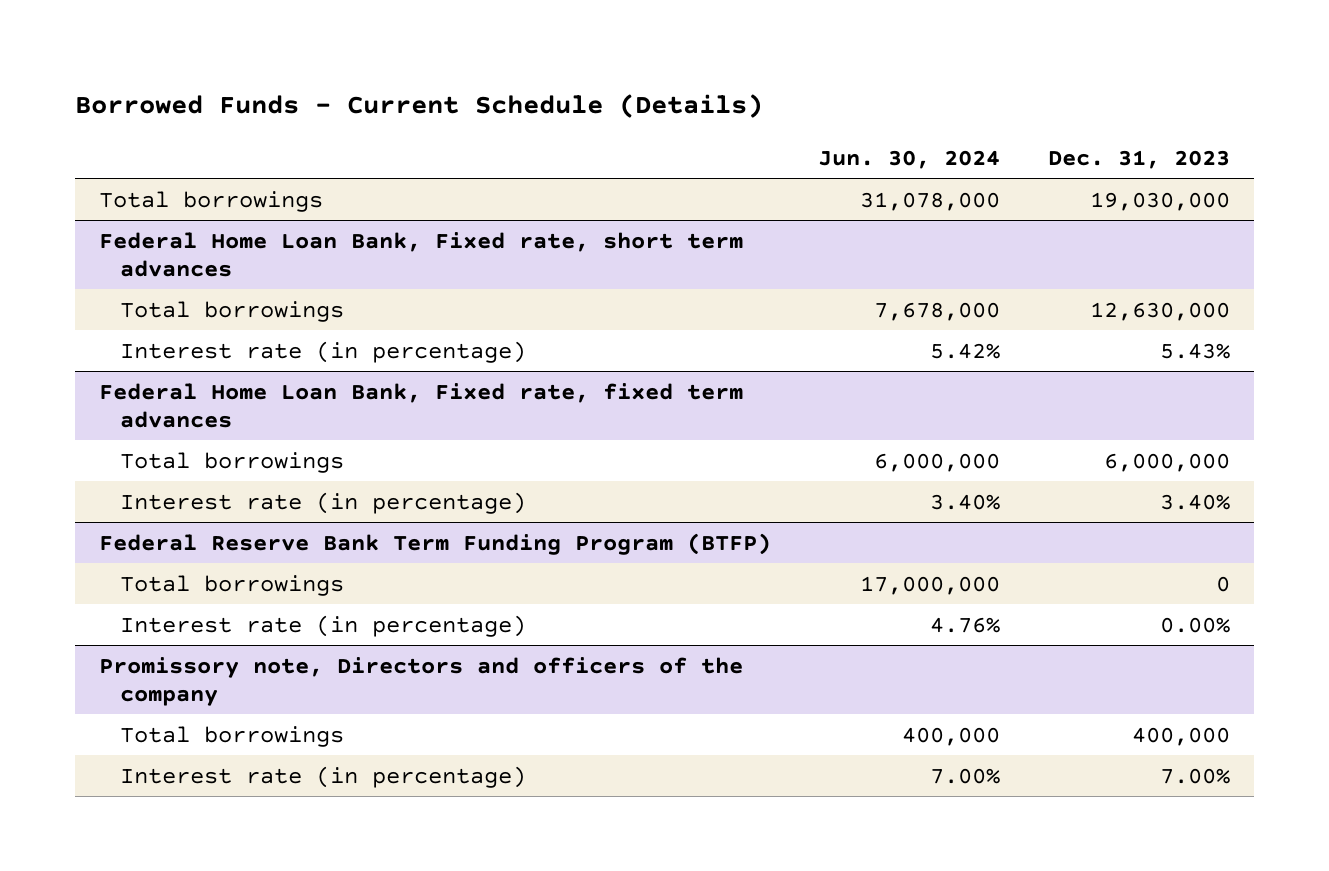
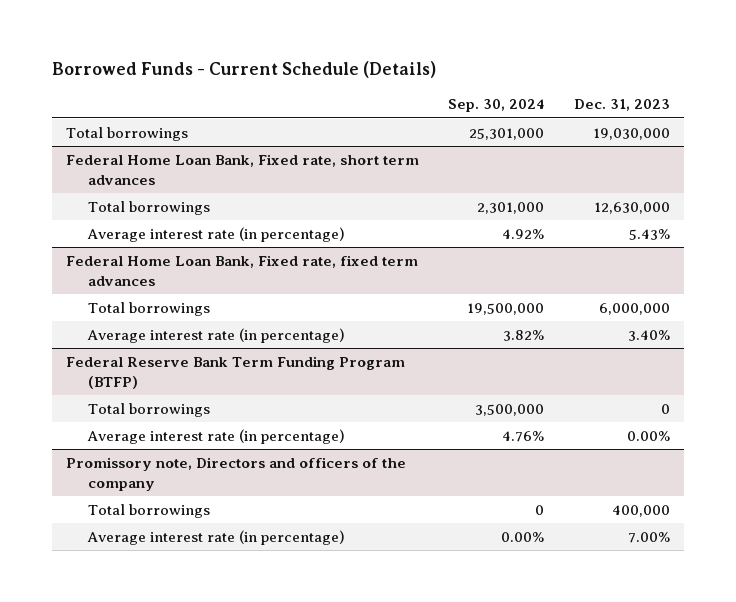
[818,149,1001,169] Jun. 30, 2024 -> none
none -> [448,99,545,113] Sep. 30, 2024
[120,340,527,363] Interest rate (in percentage) -> [87,226,346,242] Average interest rate (in percentage)
[120,491,527,514] Interest rate (in percentage) -> [87,327,346,343] Average interest rate (in percentage)
[120,614,527,637] Interest rate (in percentage) -> [87,428,346,444] Average interest rate (in percentage)
[120,765,527,788] Interest rate (in percentage) -> [87,529,346,545] Average interest rate (in percentage)

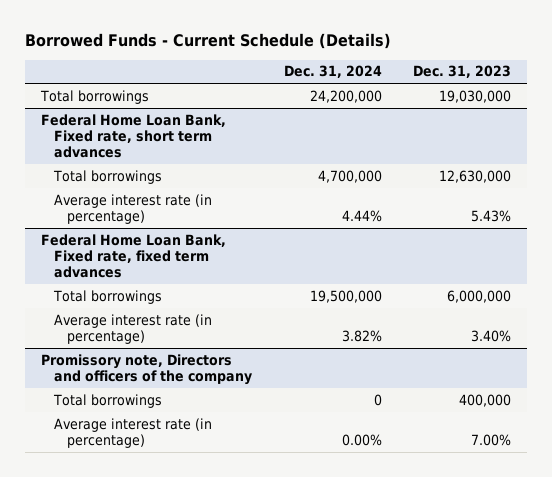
[448,99,545,113] Sep. 30, 2024 -> none
none -> [283,65,382,79] Dec. 31, 2024
[66,355,406,389] Federal Reserve Bank Term Funding Program (BTFP) -> none
[88,402,211,417] Total borrowings -> none
[87,428,346,444] Average interest rate (in percentage) -> none

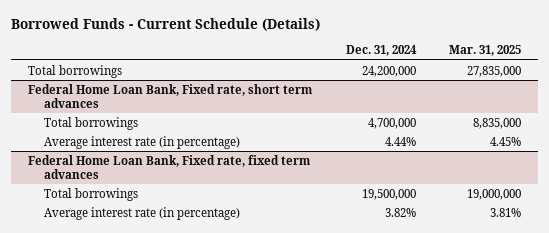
[413,65,512,79] Dec. 31, 2023 -> none
none -> [449,45,522,57] Mar. 31, 2025
[41,353,253,385] Promissory note, Directors and officers of the company -> none
[53,393,163,408] Total borrowings -> none
[54,417,213,448] Average interest rate (in percentage) -> none

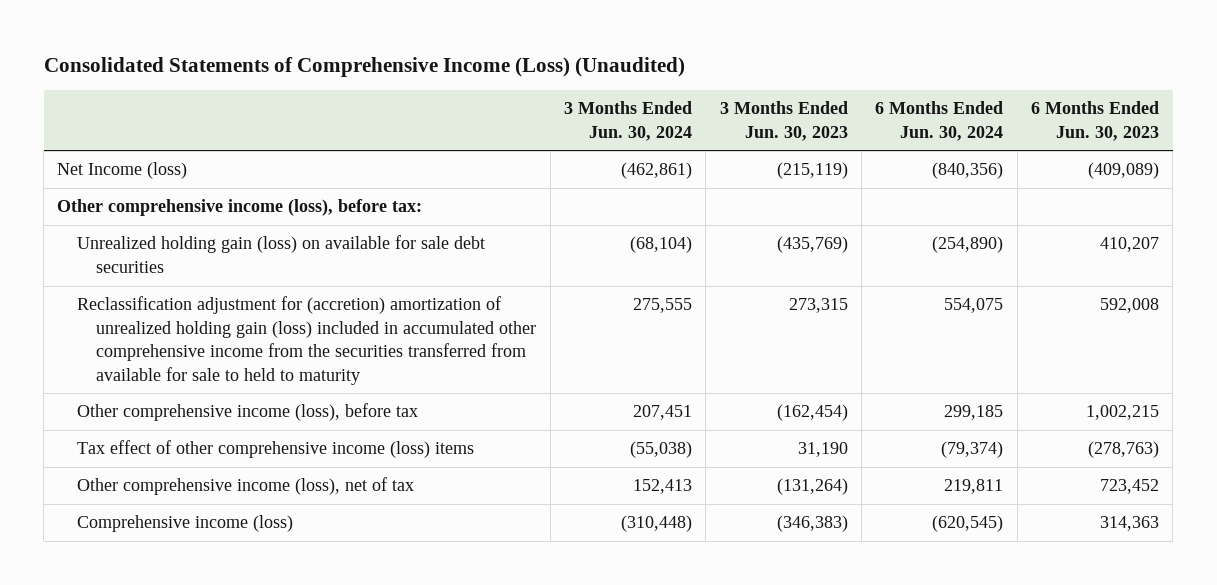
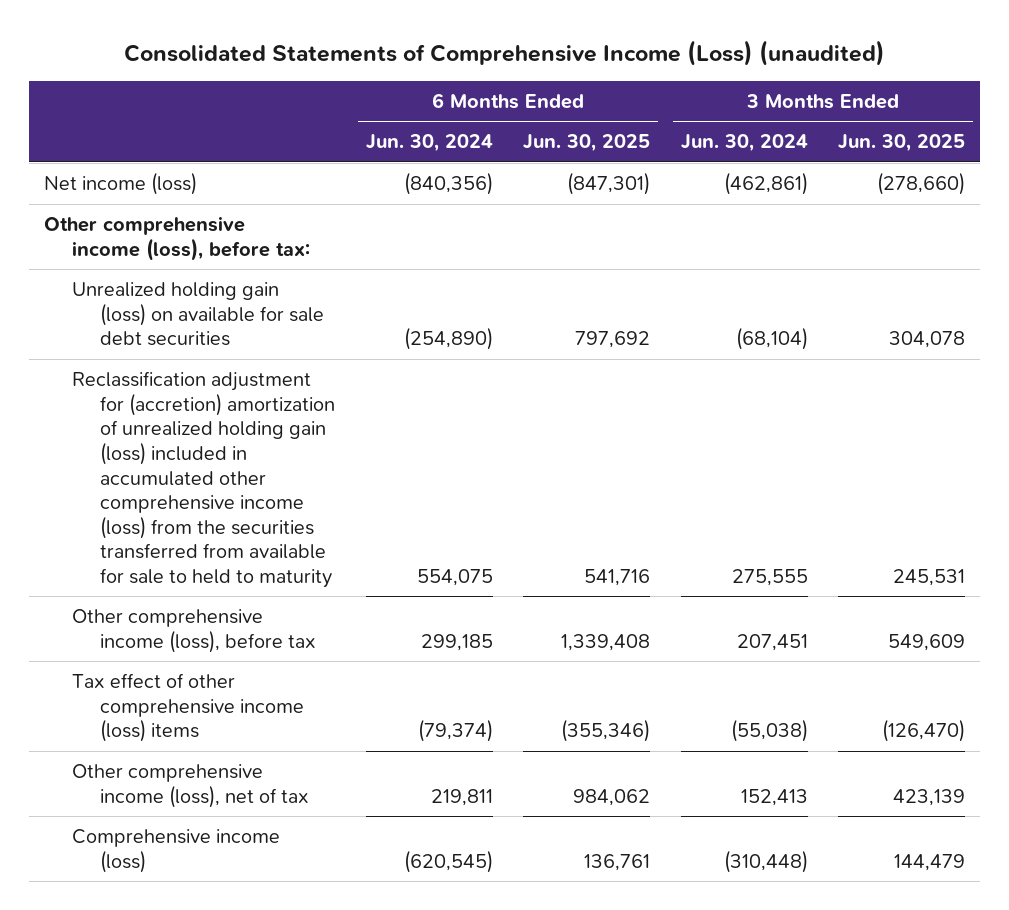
[43,56,685,77] Consolidated Statements of Comprehensive Income (Loss) (Unaudited) -> [123,39,885,66] Consolidated Statements of Comprehensive Income (Loss) (unaudited)
[719,101,848,141] 3 Months Ended Jun. 30, 2023 -> none
[1031,101,1160,141] 6 Months Ended Jun. 30, 2023 -> none
none -> [523,134,651,153] Jun. 30, 2025
none -> [837,134,965,153] Jun. 30, 2025
[57,162,188,180] Net Income (loss) -> [44,172,198,196] Net income (loss)
[76,296,537,385] Reclassification adjustment for (accretion) amortization of unrealized holding gain (loss) included in accumulated other comprehensive income from the securities transferred from available for sale to held to maturity -> [72,371,336,589] Reclassification adjustment for (accretion) amortization of unrealized holding gain (loss) included in accumulated other comprehensive income (loss) from the securities transferred from available for sale to held to maturity

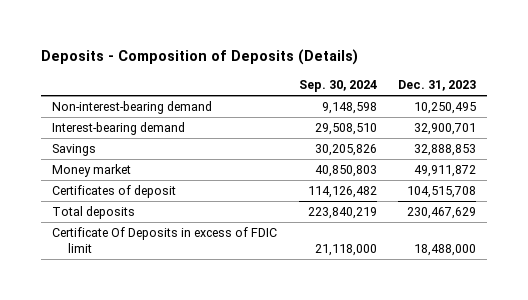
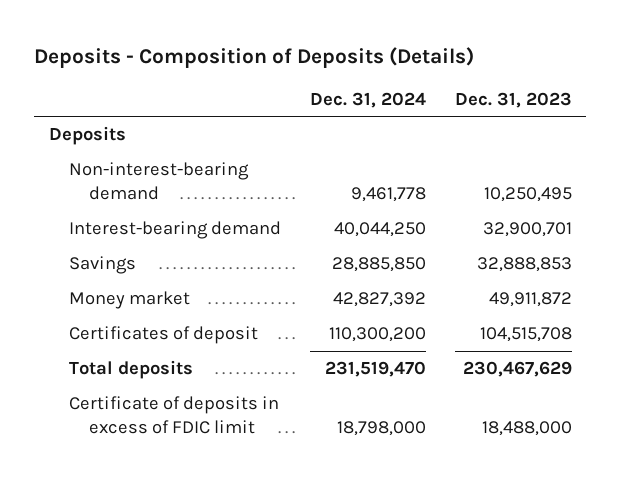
[298,79,377,92] Sep. 30, 2024 -> none
none -> [309,91,426,108] Dec. 31, 2024
none -> [48,126,126,146] Deposits
[52,227,278,254] Certificate Of Deposits in excess of FDIC limit -> [69,396,280,435] Certificate of deposits in excess of FDIC limit

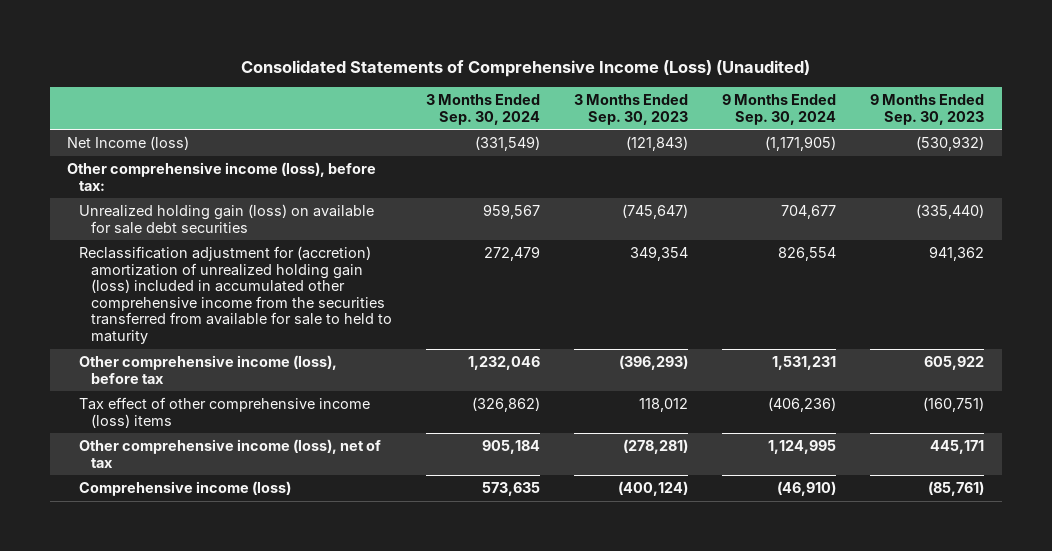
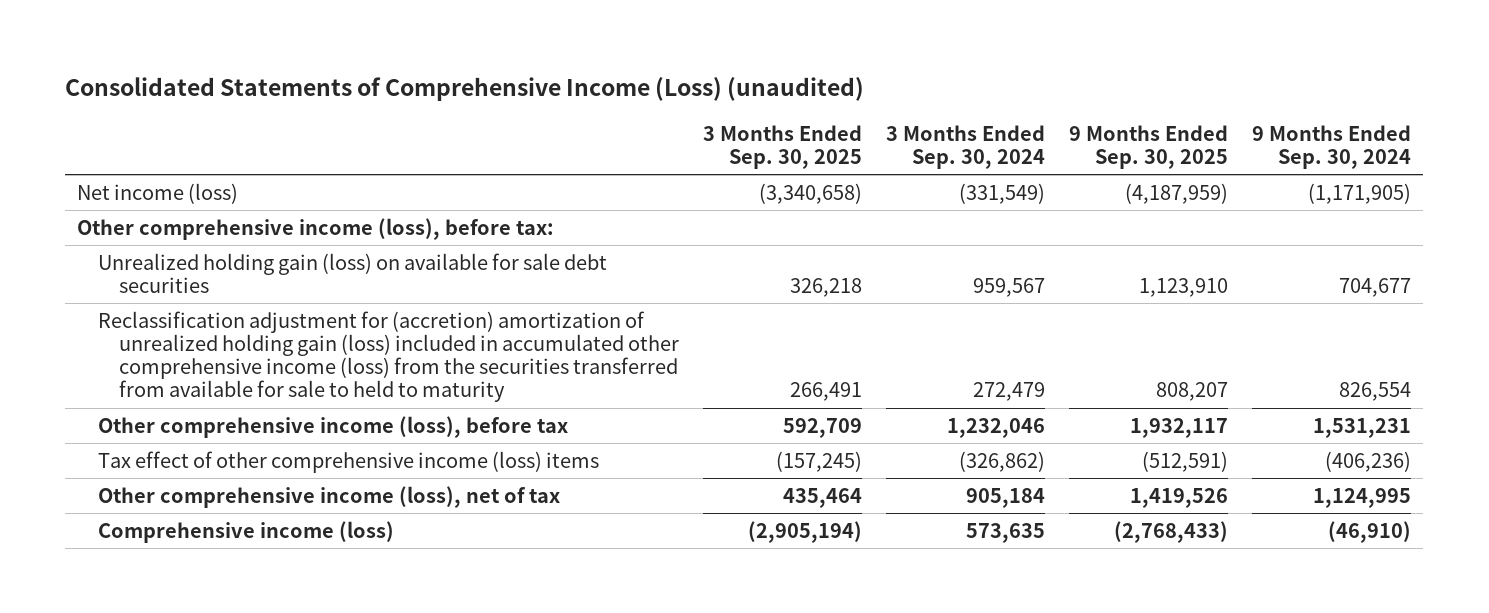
[240,59,810,77] Consolidated Statements of Comprehensive Income (Loss) (Unaudited) -> [65,77,865,102] Consolidated Statements of Comprehensive Income (Loss) (unaudited)
[574,94,689,125] 3 Months Ended Sep. 30, 2023 -> none
[870,94,985,125] 9 Months Ended Sep. 30, 2023 -> none
none -> [703,124,863,169] 3 Months Ended Sep. 30, 2025
none -> [1069,124,1229,169] 9 Months Ended Sep. 30, 2025
[67,136,190,151] Net Income (loss) -> [77,182,239,204] Net income (loss)
[79,246,392,345] Reclassification adjustment for (accretion) amortization of unrealized holding gain (loss) included in accumulated other comprehensive income from the securities transferred from available for sale to held to maturity -> [98,310,680,403] Reclassification adjustment for (accretion) amortization of unrealized holding gain (loss) included in accumulated other comprehensive income (loss) from the securities transferred from available for sale to held to maturity

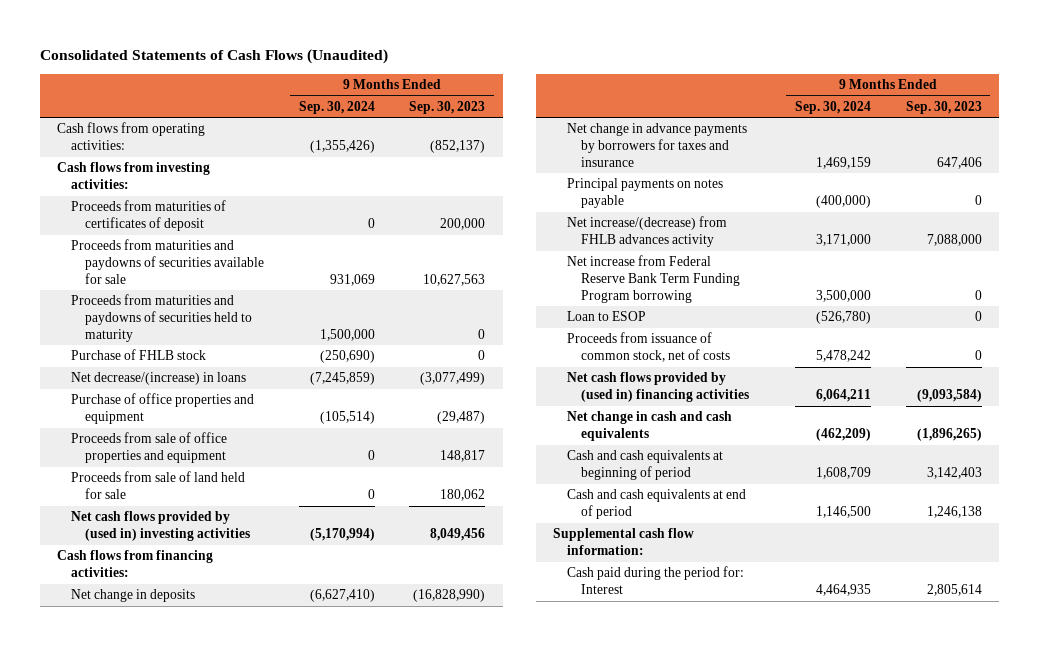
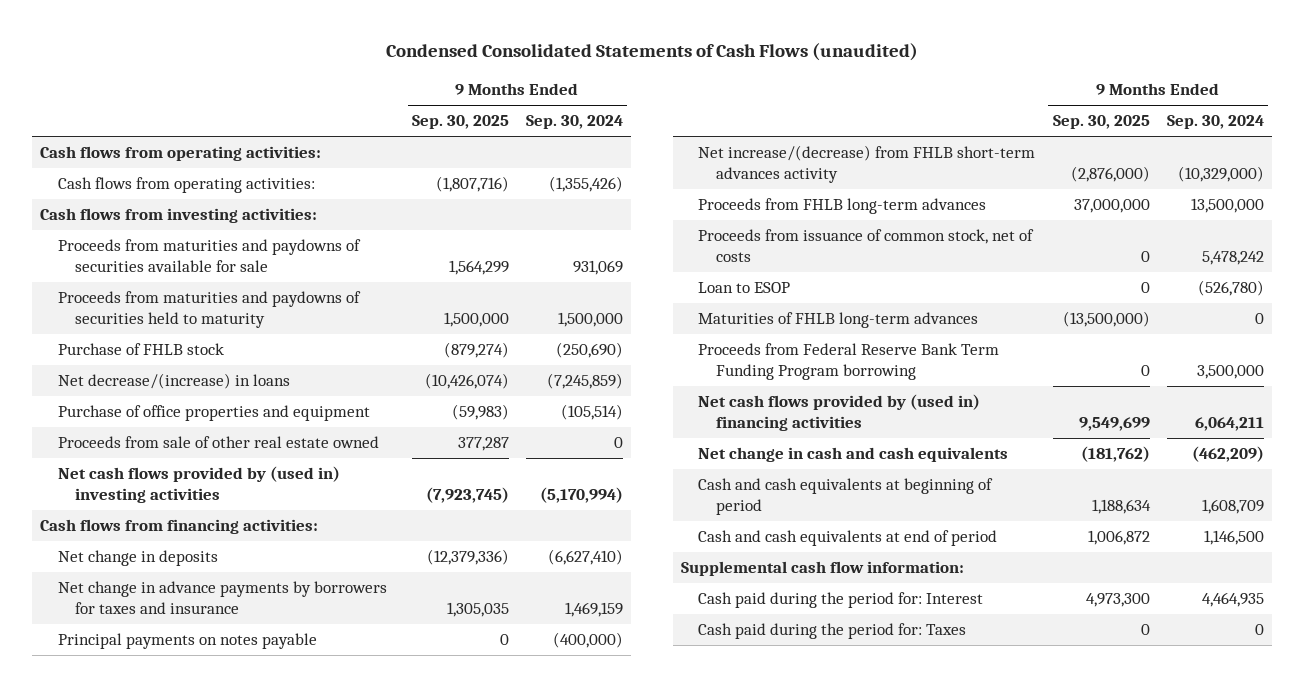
[39,49,388,65] Consolidated Statements of Cash Flows (Unaudited) -> [386,43,919,62] Condensed Consolidated Statements of Cash Flows (unaudited)
[409,100,486,114] Sep. 30, 2023 -> none
none -> [411,115,509,130] Sep. 30, 2025
none -> [40,146,322,162] Cash flows from operating activities:
[70,200,226,231] Proceeds from maturities of certificates of deposit -> none
[70,432,227,463] Proceeds from sale of office properties and equipment -> none
[70,471,245,499] Proceeds from sale of land held for sale -> none
none -> [57,436,379,449] Proceeds from sale of other real estate owned
[567,255,741,303] Net increase from Federal Reserve Bank Term Funding Program borrowing -> none
[567,216,728,247] Net increase/(decrease) from FHLB advances activity -> [698,145,1036,184] Net increase/(decrease) from FHLB short-term advances activity
[815,233,871,246] 3,171,000 -> [1177,166,1264,183] (10,329,000)
none -> [698,198,987,215] Proceeds from FHLB long-term advances
[567,311,647,322] Loan to ESOP -> [698,282,791,294] Loan to ESOP
none -> [698,312,979,329] Maturities of FHLB long-term advances
none -> [698,343,1000,381] Proceeds from Federal Reserve Bank Term Funding Program borrowing
none -> [698,623,967,640] Cash paid during the period for: Taxes

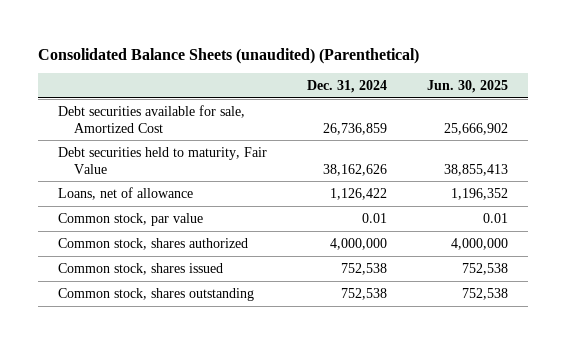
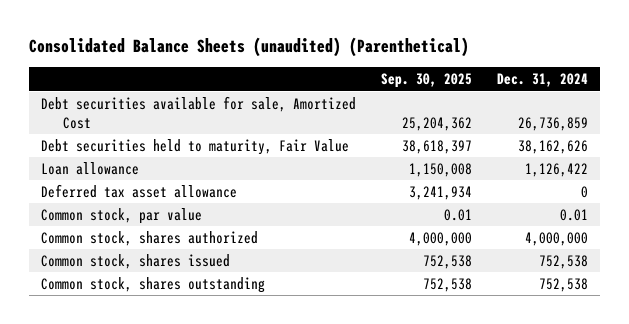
[426,80,508,94] Jun. 30, 2025 -> none
none -> [380,73,472,89] Sep. 30, 2025
[58,186,194,200] Loans, net of allowance -> [41,161,140,175] Loan allowance
none -> [41,183,238,198] Deferred tax asset allowance

